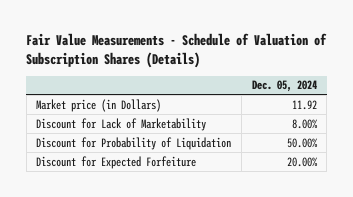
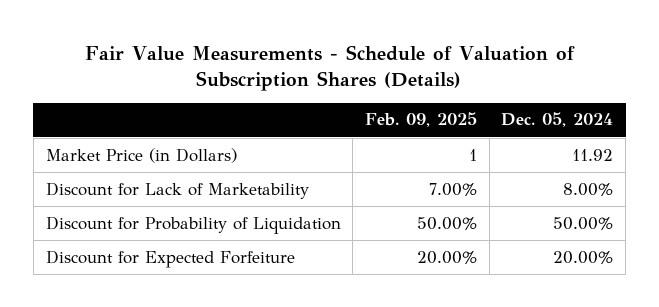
none -> [364,112,477,128] Feb. 09, 2025
[36,98,162,112] Market price (in Dollars) -> [45,147,237,163] Market Price (in Dollars)

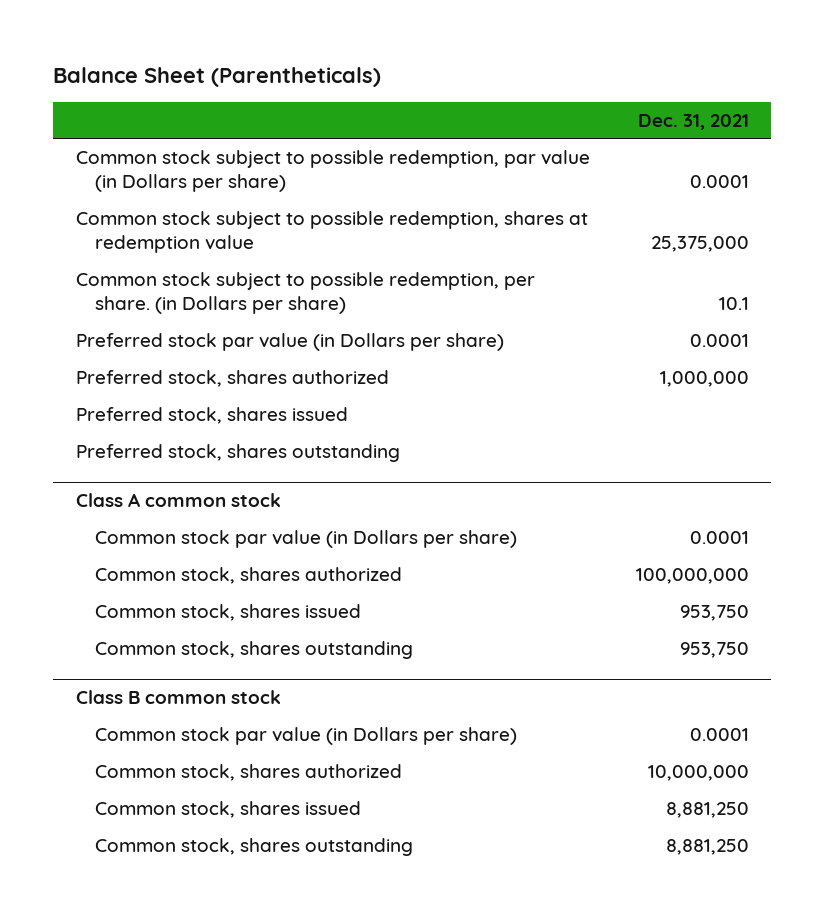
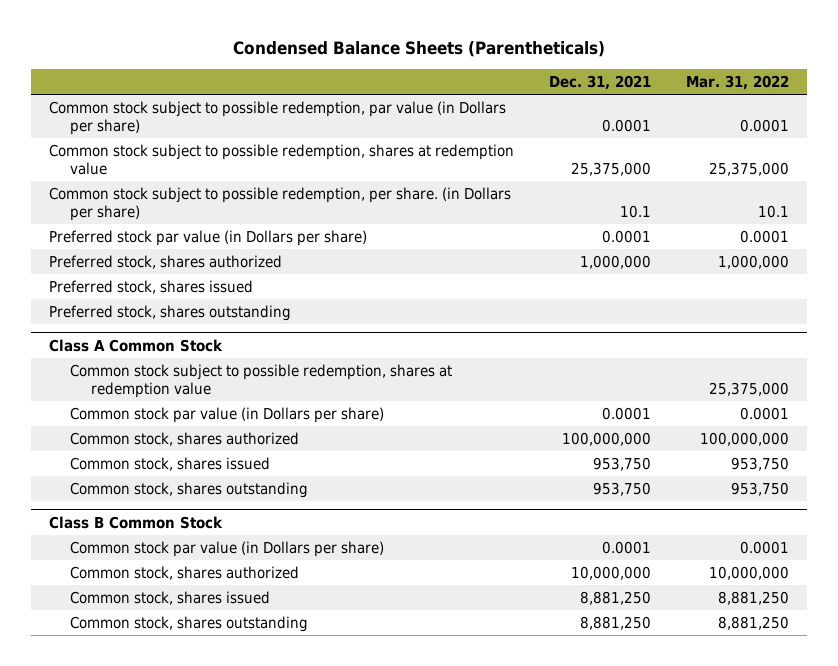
[53,66,382,87] Balance Sheet (Parentheticals) -> [233,41,606,58] Condensed Balance Sheets (Parentheticals)
none -> [686,74,790,90] Mar. 31, 2022
[76,493,282,508] Class A common stock -> [49,338,224,352] Class A Common Stock
none -> [70,363,453,398] Common stock subject to possible redemption, shares at redemption value
[76,690,282,705] Class B common stock -> [49,515,224,529] Class B Common Stock

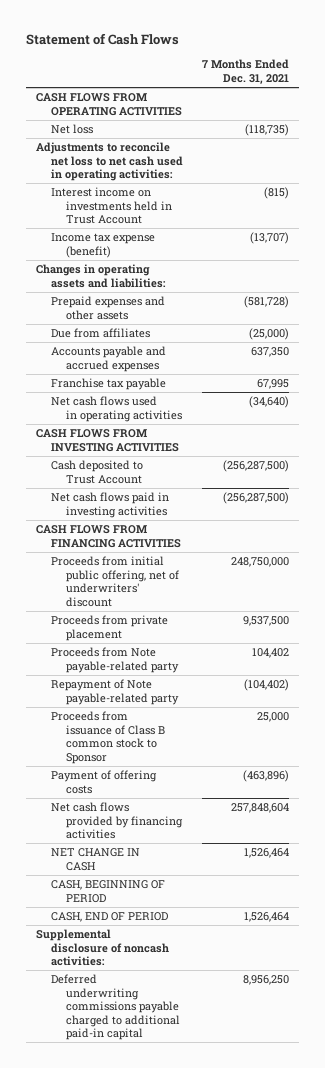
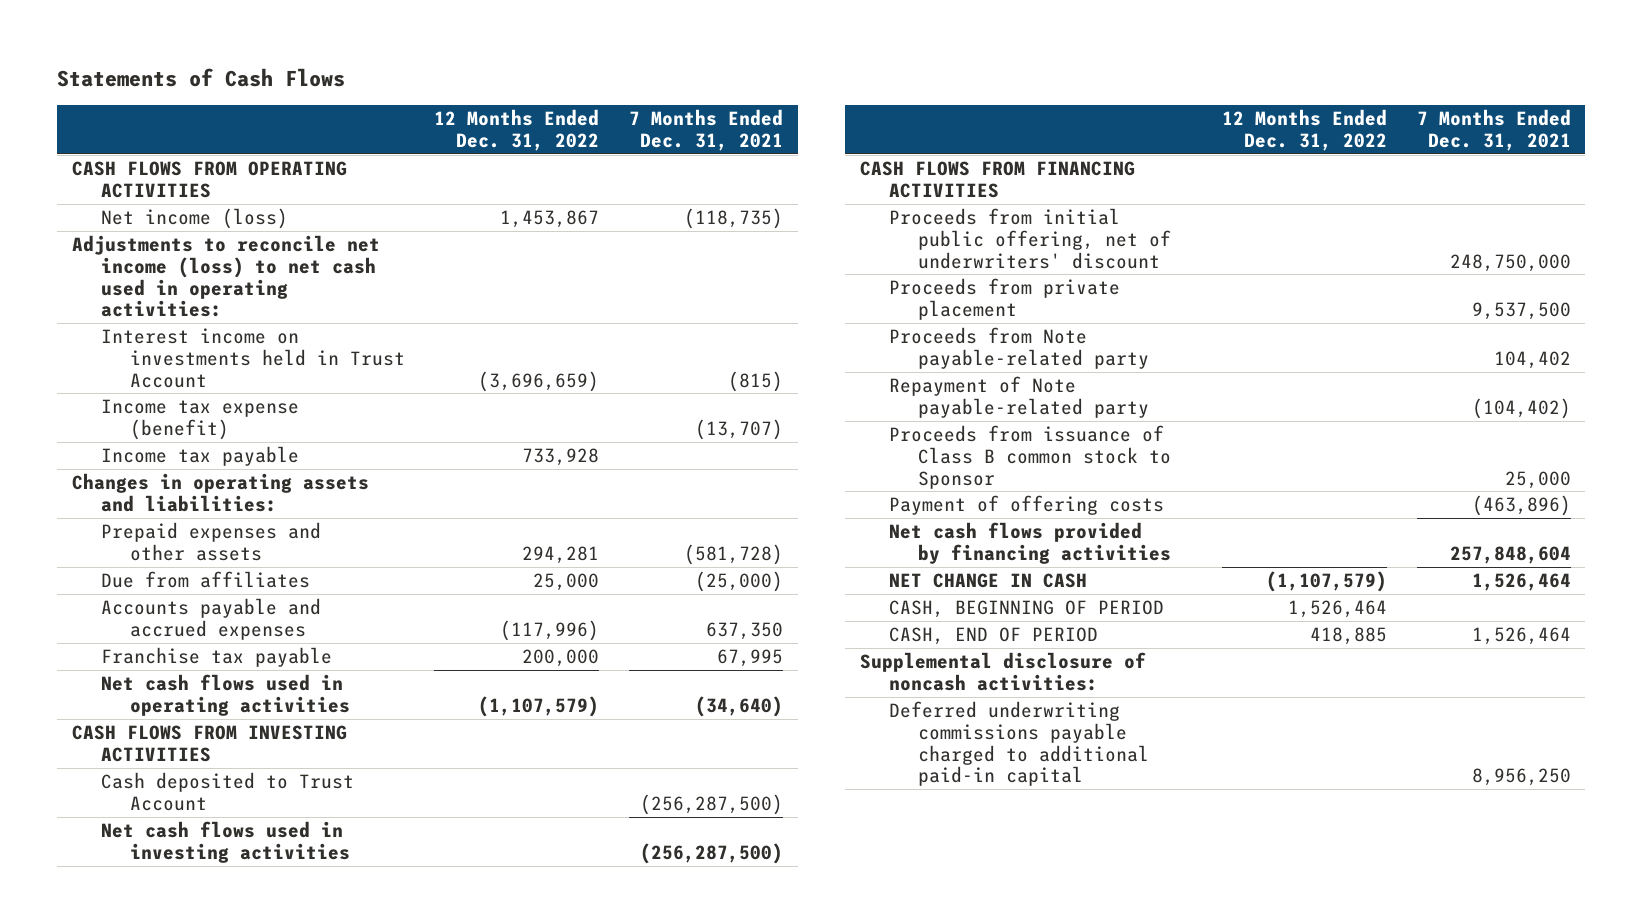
[26,32,180,45] Statement of Cash Flows -> [57,68,346,88] Statements of Cash Flows
none -> [434,109,600,152] 12 Months Ended Dec. 31, 2022
[51,124,94,135] Net loss -> [100,207,288,229] Net income (loss)
[36,142,184,182] Adjustments to reconcile net loss to net cash used in operating activities: -> [71,234,380,318] Adjustments to reconcile net income (loss) to net cash used in operating activities:
none -> [100,445,299,466] Income tax payable
[51,492,170,518] Net cash flows paid in investing activities -> [100,820,350,863] Net cash flows used in investing activities

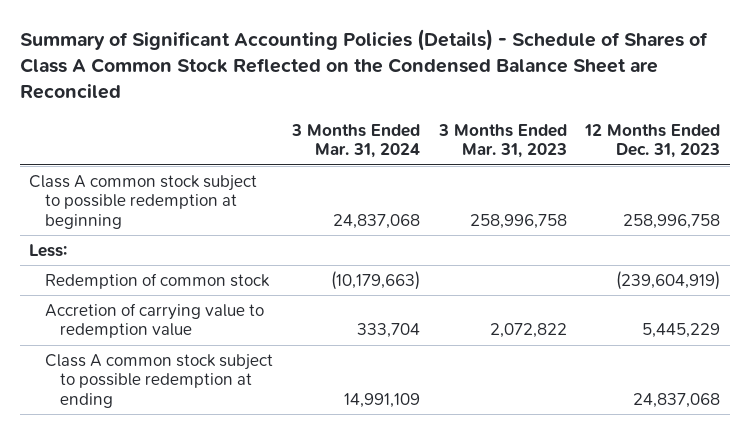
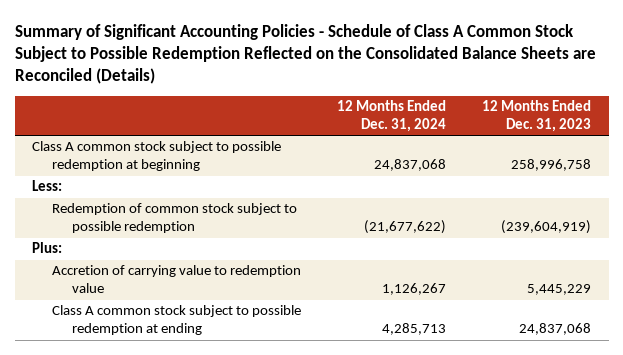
[19,29,708,100] Summary of Significant Accounting Policies (Details) - Schedule of Shares of Class A Common Stock Reflected on the Condensed Balance Sheet are Reconciled -> [14,23,596,85] Summary of Significant Accounting Policies - Schedule of Class A Common Stock Subject to Possible Redemption Reflected on the Consolidated Balance Sheets are Reconciled (Details)
[290,123,420,159] 3 Months Ended Mar. 31, 2024 -> none
[437,123,567,159] 3 Months Ended Mar. 31, 2023 -> none
none -> [337,100,447,133] 12 Months Ended Dec. 31, 2024
[44,272,270,289] Redemption of common stock -> [52,203,298,234] Redemption of common stock subject to possible redemption
none -> [32,242,63,254] Plus:

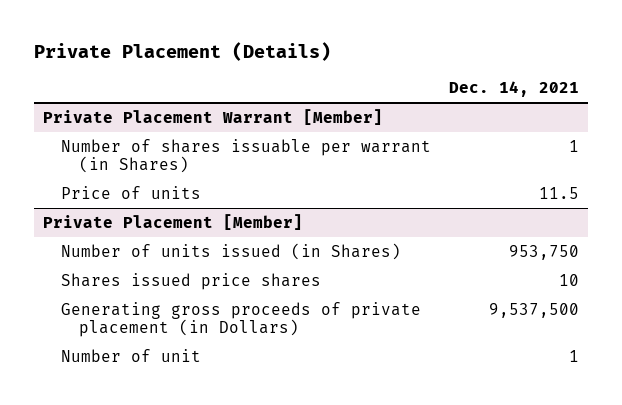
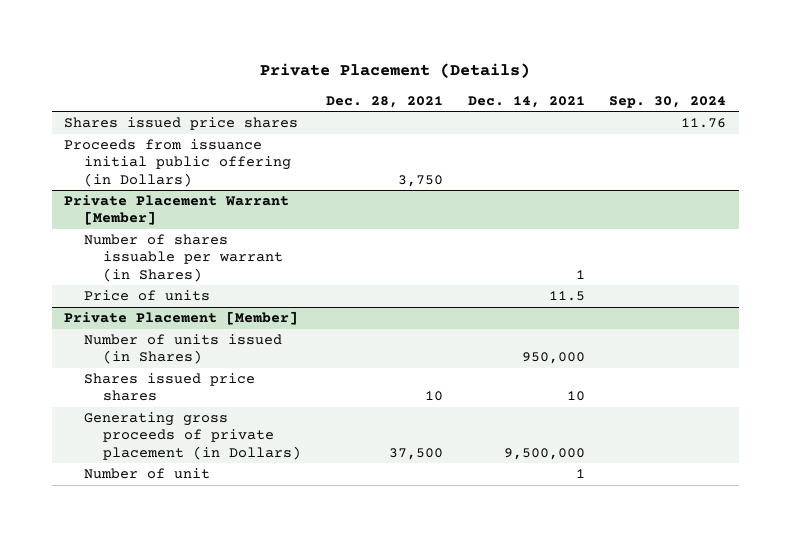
none -> [325,95,443,108] Dec. 28, 2021
none -> [609,95,727,108] Sep. 30, 2024
none -> [64,117,299,131] Shares issued price shares
none -> [64,139,291,187] Proceeds from issuance initial public offering (in Dollars)
[508,244,579,260] 953,750 -> [521,352,585,365] 950,000
[488,302,579,318] 9,537,500 -> [503,447,585,460] 9,500,000

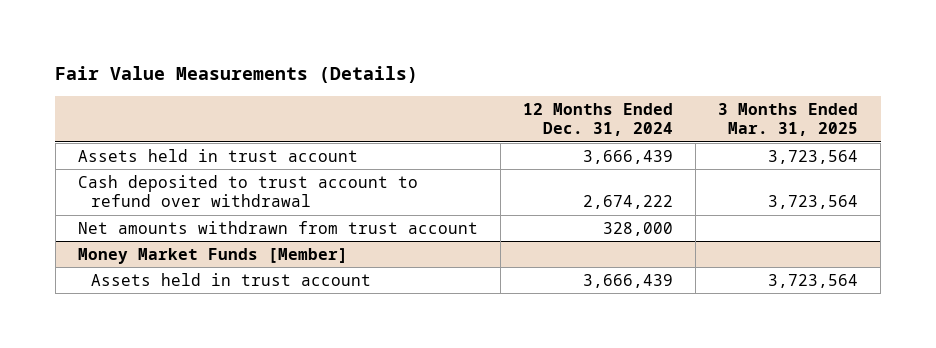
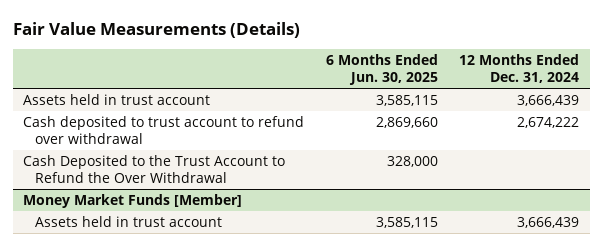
[718,102,859,137] 3 Months Ended Mar. 31, 2025 -> none
none -> [325,54,438,86] 6 Months Ended Jun. 30, 2025
[77,220,478,234] Net amounts withdrawn from trust account -> none
none -> [23,155,286,184] Cash Deposited to the Trust Account to Refund the Over Withdrawal

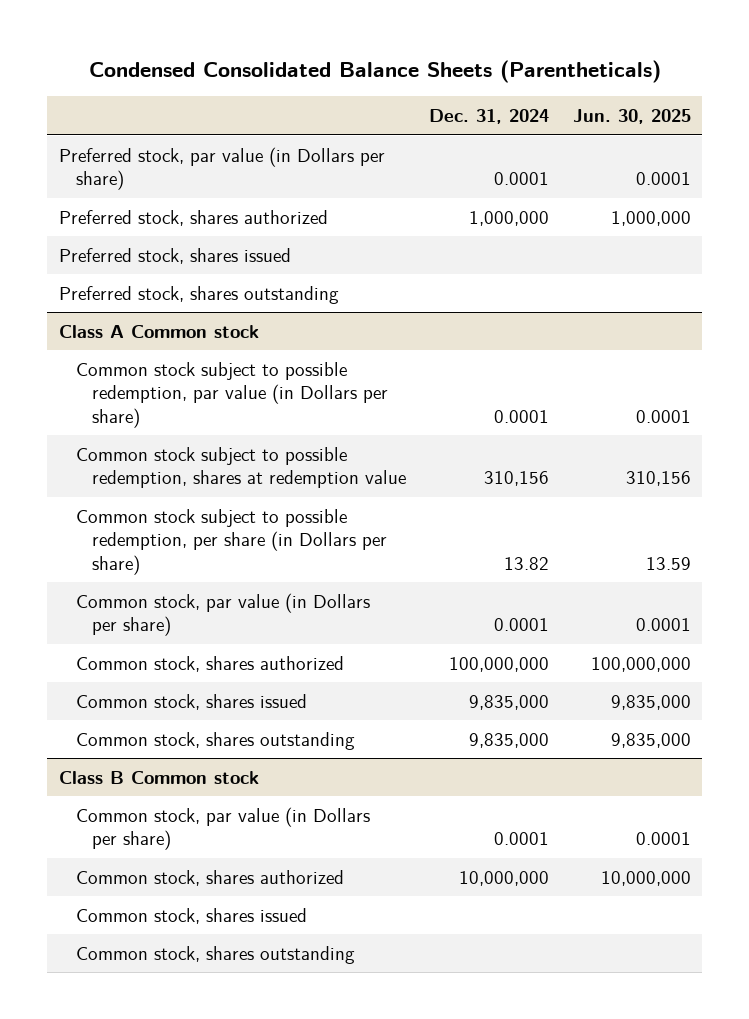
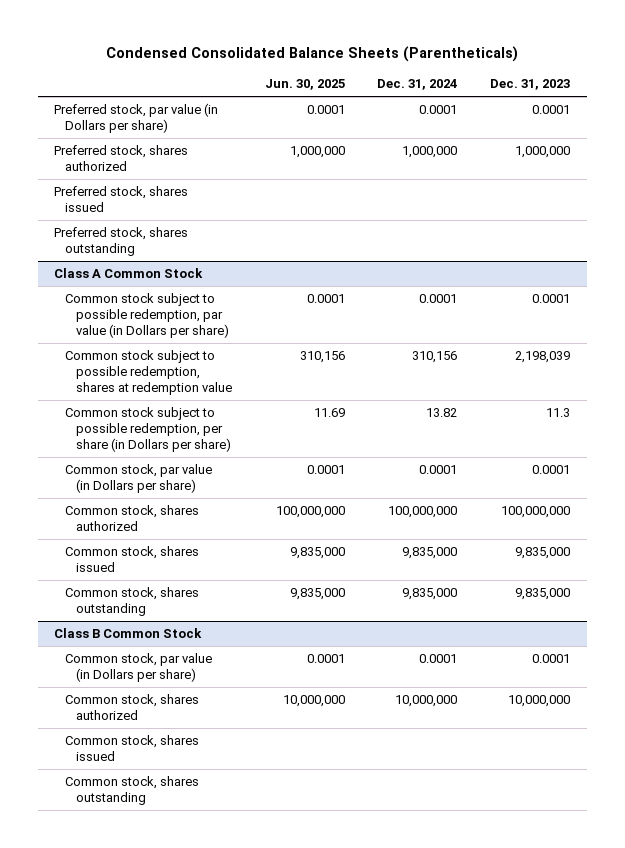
none -> [490,78,571,90] Dec. 31, 2023
[58,324,259,338] Class A Common stock -> [54,268,204,279] Class A Common Stock
[645,556,691,570] 13.59 -> [313,408,345,418] 11.69
[58,770,259,784] Class B Common stock -> [54,628,203,639] Class B Common Stock

